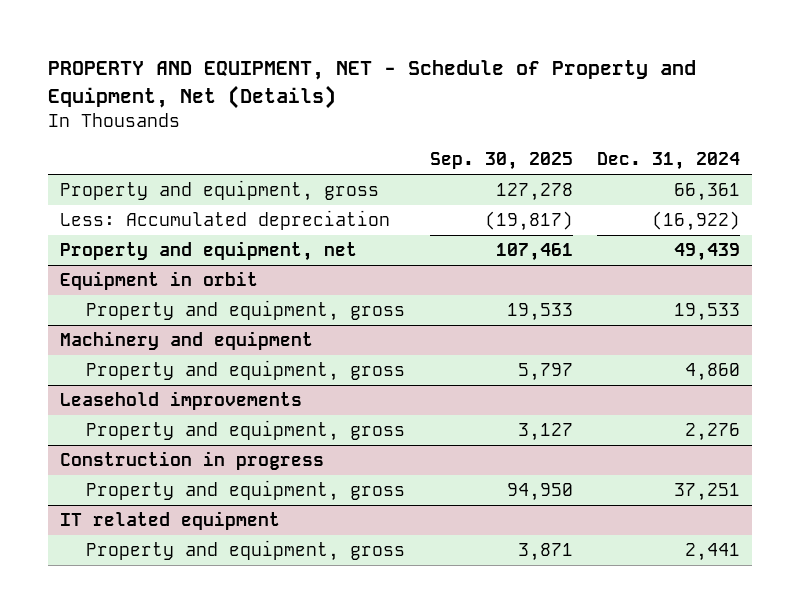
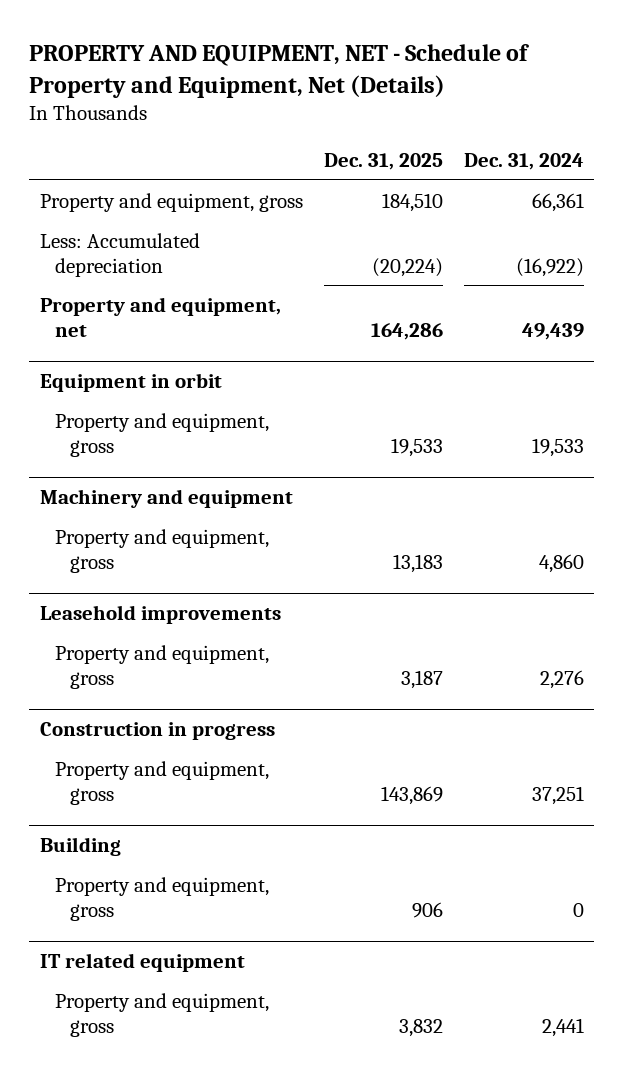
[429,152,573,171] Sep. 30, 2025 -> none
none -> [323,152,443,170] Dec. 31, 2025
none -> [39,837,121,857] Building
none -> [54,876,269,921] Property and equipment, gross

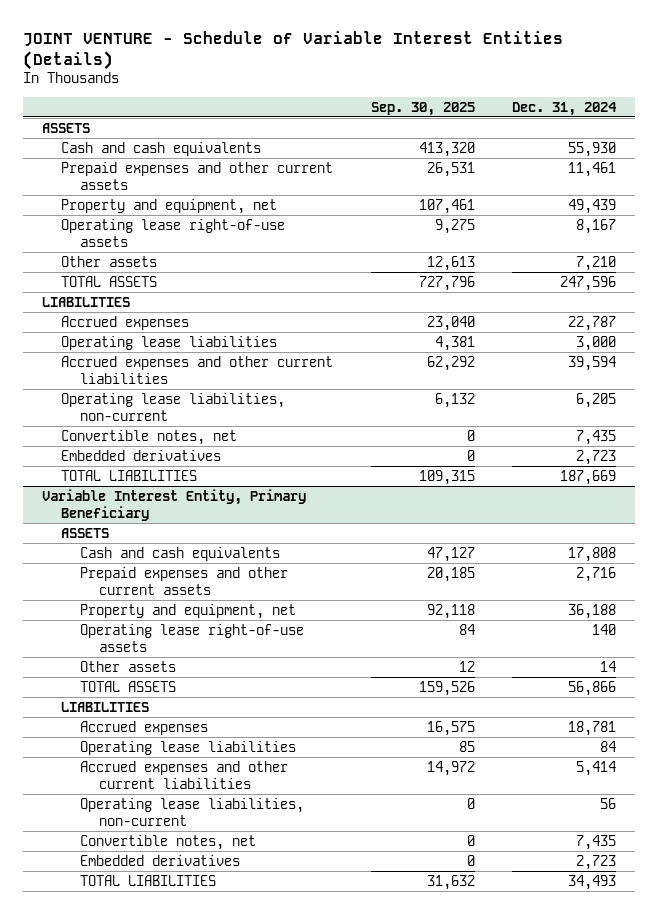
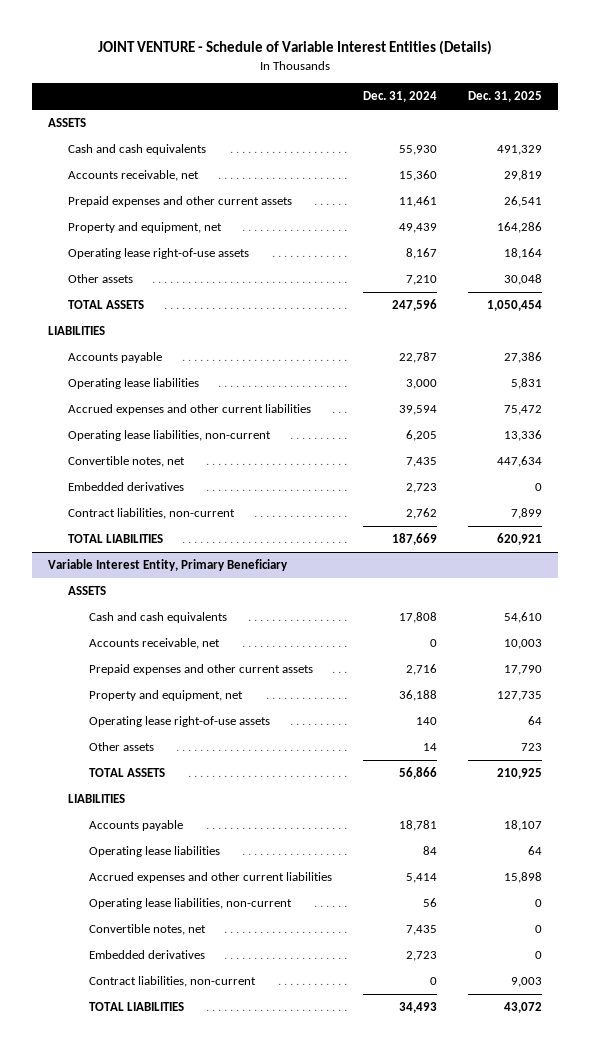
[370,101,475,116] Sep. 30, 2025 -> none
none -> [467,91,542,103] Dec. 31, 2025
none -> [68,170,200,182] Accounts receivable, net
[61,315,190,330] Accrued expenses -> [68,352,163,364] Accounts payable
none -> [68,508,236,520] Contract liabilities, non-current
none -> [88,638,220,650] Accounts receivable, net
[80,720,209,735] Accrued expenses -> [88,820,183,832] Accounts payable
none -> [88,976,256,988] Contract liabilities, non-current

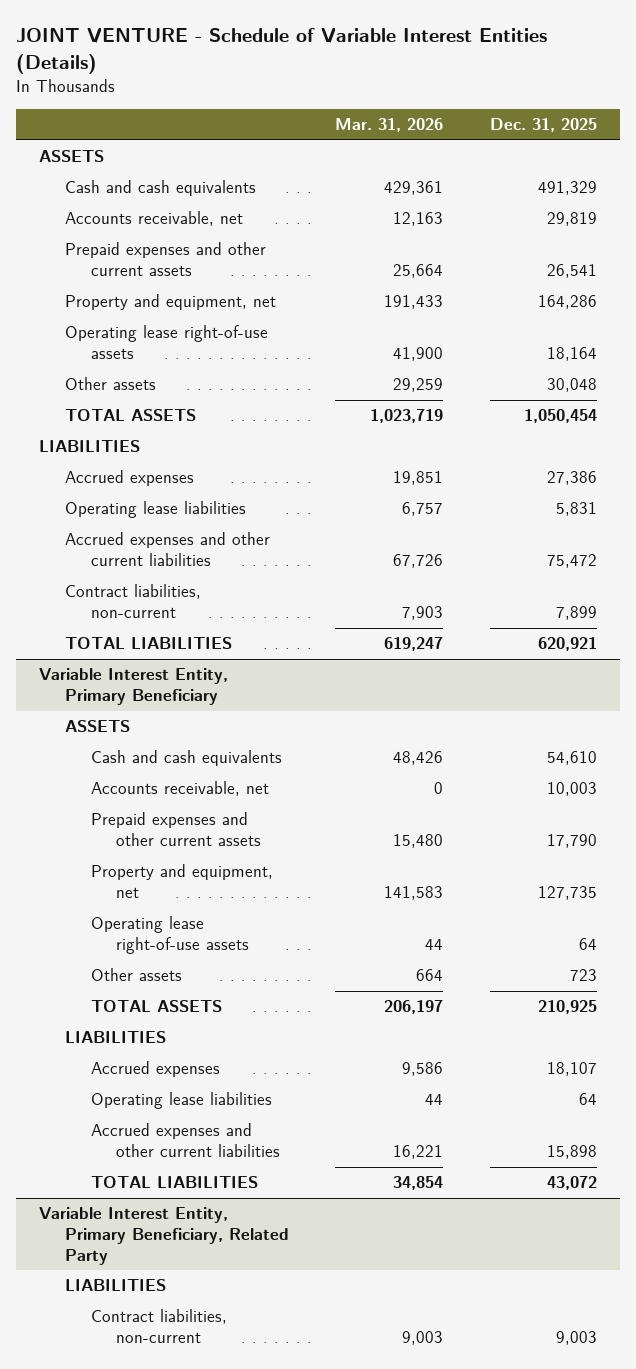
[362,91,437,103] Dec. 31, 2024 -> none
none -> [335,118,444,133] Mar. 31, 2026
[68,352,163,364] Accounts payable -> [64,470,194,487] Accrued expenses
[68,430,272,442] Operating lease liabilities, non-current -> none
[68,456,186,468] Convertible notes, net -> none
[68,482,185,492] Embedded derivatives -> none
[88,820,183,832] Accounts payable -> [90,1061,220,1078] Accrued expenses
[88,898,292,910] Operating lease liabilities, non-current -> none
[88,924,206,936] Convertible notes, net -> none
[88,950,205,960] Embedded derivatives -> none
[88,976,256,988] Contract liabilities, non-current -> none
none -> [39,1207,289,1266] Variable Interest Entity, Primary Beneficiary, Related Party
none -> [64,1279,166,1292] LIABILITIES
none -> [90,1309,227,1344] Contract liabilities, non-current

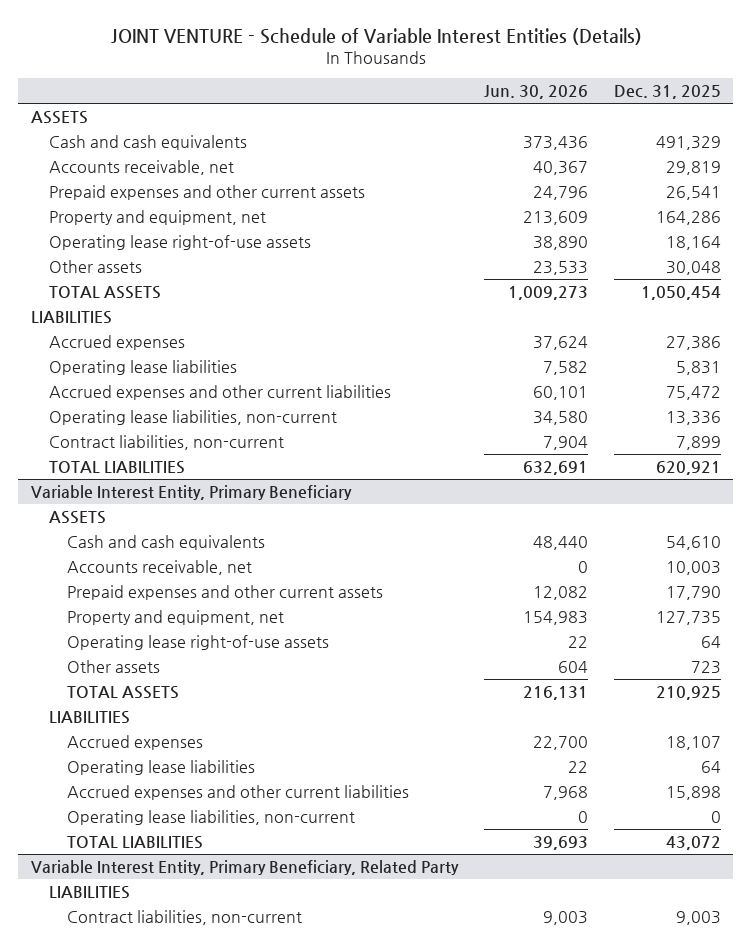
[335,118,444,133] Mar. 31, 2026 -> none
none -> [483,85,588,100] Jun. 30, 2026
none -> [49,410,338,426] Operating lease liabilities, non-current
none -> [67,810,356,826] Operating lease liabilities, non-current

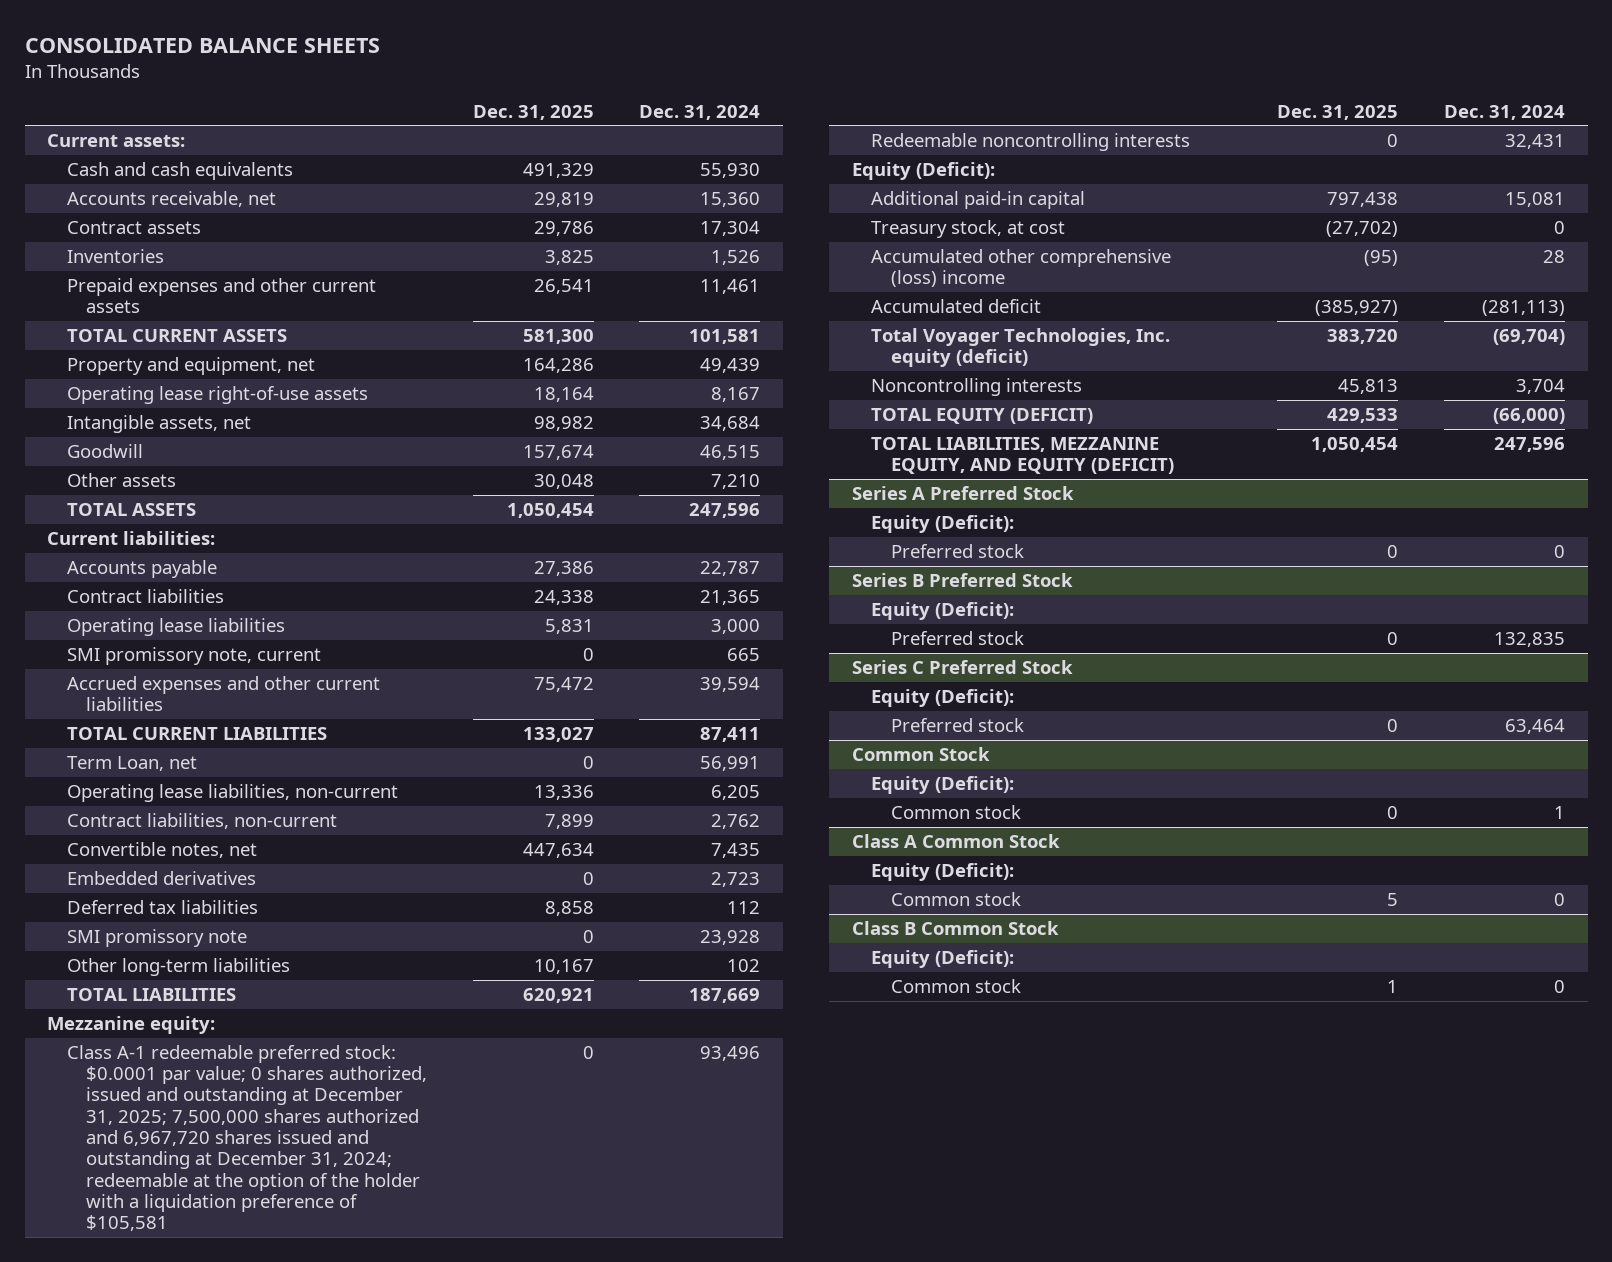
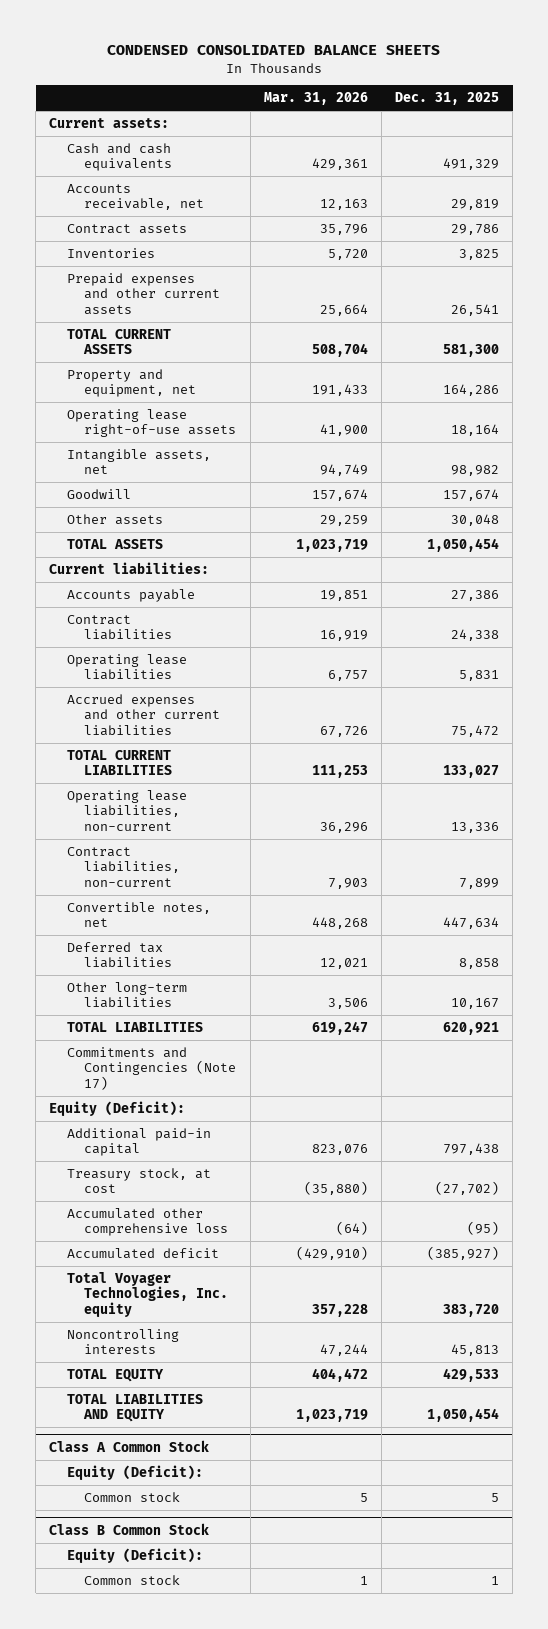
[24,38,380,54] CONSOLIDATED BALANCE SHEETS -> [107,45,441,56] CONDENSED CONSOLIDATED BALANCE SHEETS
[639,104,761,120] Dec. 31, 2024 -> none
none -> [263,92,368,106] Mar. 31, 2026
[66,646,321,665] SMI promissory note, current -> none
[66,755,197,771] Term Loan, net -> none
[66,870,256,885] Embedded derivatives -> none
[66,928,247,947] SMI promissory note -> none
[47,1015,216,1034] Mezzanine equity: -> none
[66,1044,428,1232] Class A-1 redeemable preferred stock: $0.0001 par value; 0 shares authorized, issued and outstanding at December 31, 2025; 7,500,000 shares authorized and 6,967,720 shares issued and outstanding at December 31, 2024; redeemable at the option of the holder with a liquidation preference of $105,581 -> none
[871,132,1191,151] Redeemable noncontrolling interests -> none
none -> [66,1046,237,1090] Commitments and Contingencies (Note 17)
[871,248,1172,288] Accumulated other comprehensive (loss) income -> [66,1207,229,1237] Accumulated other comprehensive loss
[871,327,1171,368] Total Voyager Technologies, Inc. equity (deficit) -> [66,1271,229,1317] Total Voyager Technologies, Inc. equity
[852,485,1075,500] Series A Preferred Stock -> none
[871,514,1015,533] Equity (Deficit): -> none
[890,543,1024,558] Preferred stock -> none
[852,572,1074,587] Series B Preferred Stock -> none
[871,601,1015,620] Equity (Deficit): -> none
[890,630,1024,645] Preferred stock -> none
[852,659,1074,674] Series C Preferred Stock -> none
[871,688,1015,707] Equity (Deficit): -> none
[890,717,1024,732] Preferred stock -> none
[852,746,991,761] Common Stock -> none
[871,775,1015,794] Equity (Deficit): -> none
[890,804,1021,819] Common stock -> none
[871,407,1094,424] TOTAL EQUITY (DEFICIT) -> [66,1368,164,1382] TOTAL EQUITY
[871,436,1174,475] TOTAL LIABILITIES, MEZZANINE EQUITY, AND EQUITY (DEFICIT) -> [66,1393,203,1423] TOTAL LIABILITIES AND EQUITY

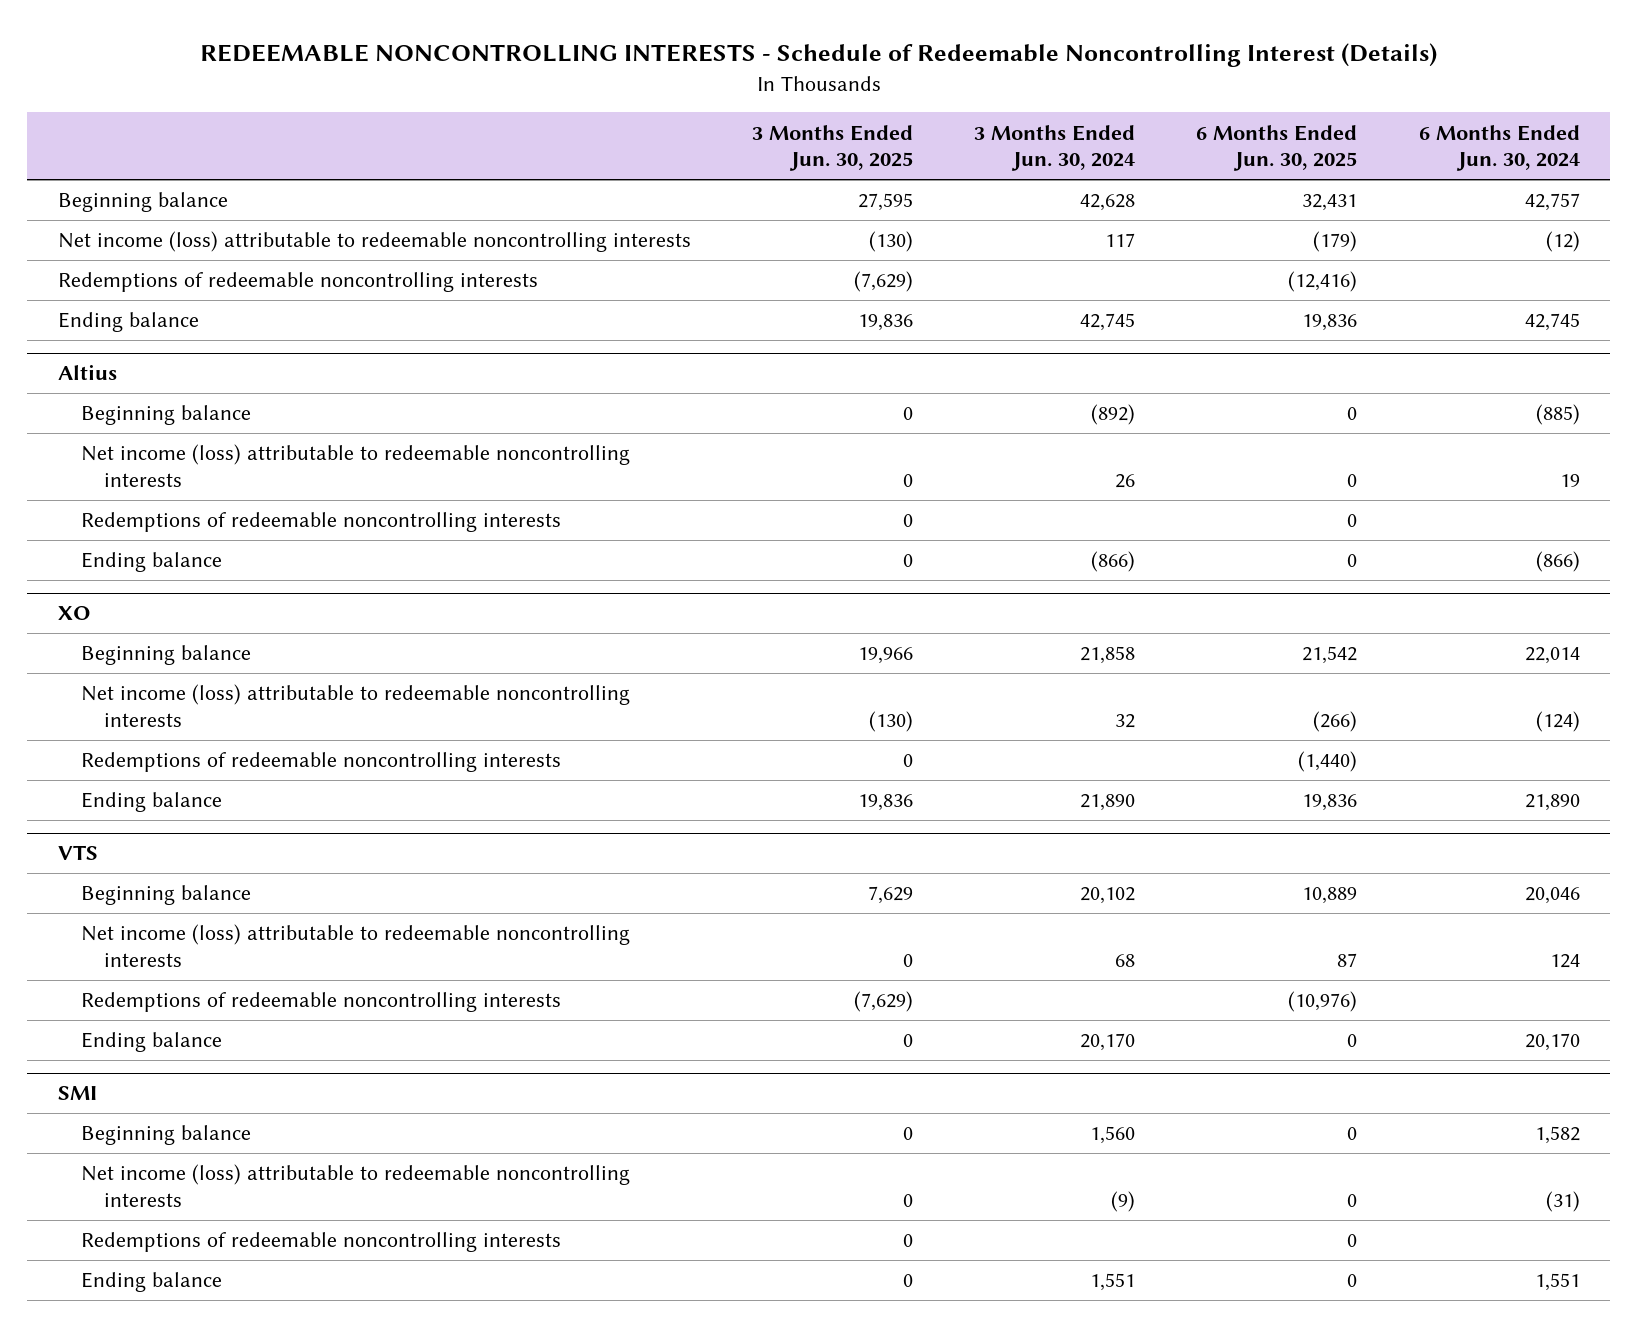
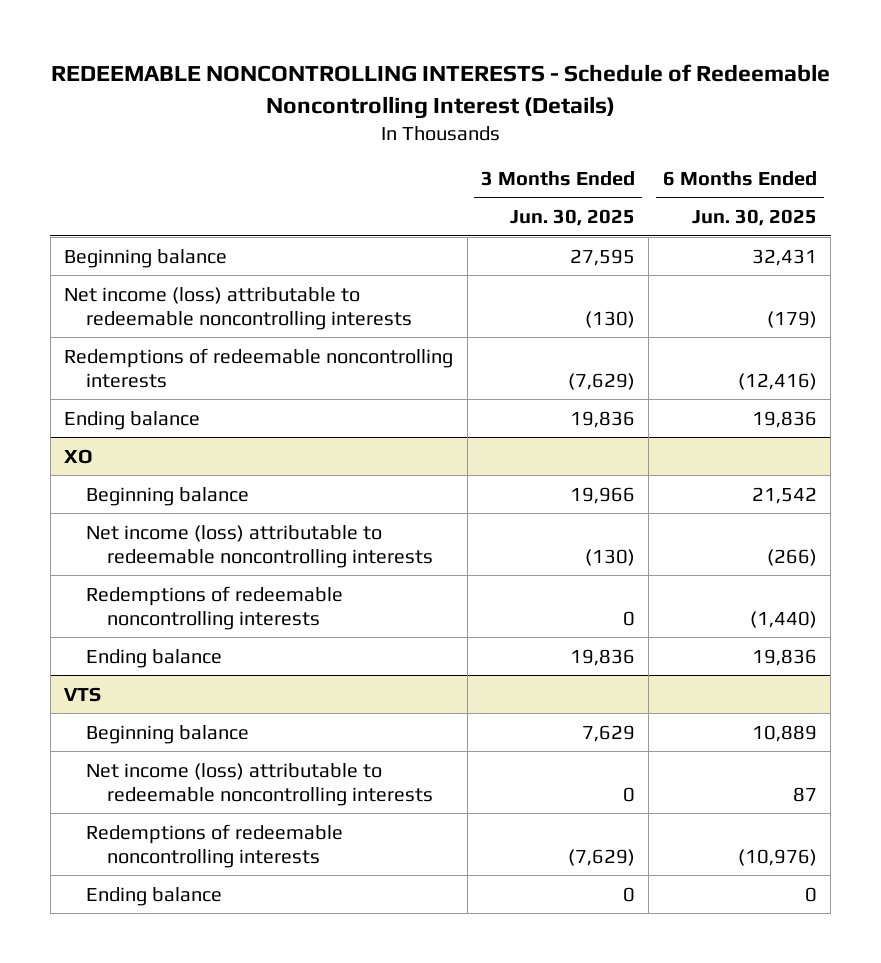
[974,124,1136,172] 3 Months Ended Jun. 30, 2024 -> none
[1418,124,1580,172] 6 Months Ended Jun. 30, 2024 -> none
[57,364,117,381] Altius -> none
[80,405,251,426] Beginning balance -> none
[80,444,630,487] Net income (loss) attributable to redeemable noncontrolling interests -> none
[80,512,561,533] Redemptions of redeemable noncontrolling interests -> none
[80,552,222,573] Ending balance -> none
[57,1086,97,1101] SMI -> none
[80,1125,251,1146] Beginning balance -> none
[80,1164,630,1207] Net income (loss) attributable to redeemable noncontrolling interests -> none
[80,1232,561,1253] Redemptions of redeemable noncontrolling interests -> none
[80,1272,222,1293] Ending balance -> none

